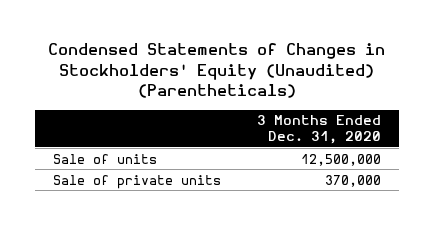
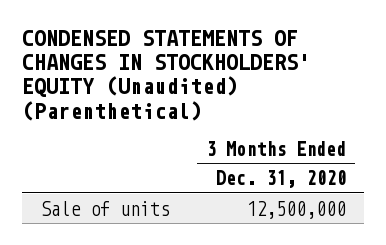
[47,43,385,99] Condensed Statements of Changes in Stockholders' Equity (Unaudited) (Parentheticals) -> [21,30,310,121] CONDENSED STATEMENTS OF CHANGES IN STOCKHOLDERS' EQUITY (Unaudited) (Parenthetical)
[52,174,221,189] Sale of private units -> none

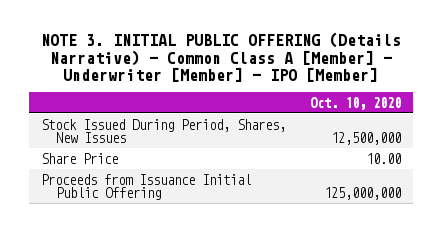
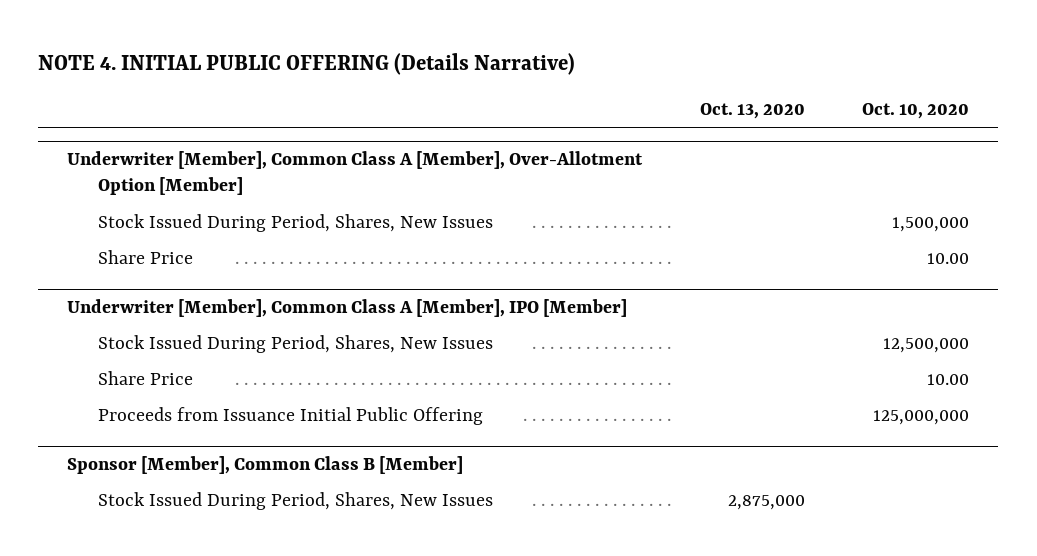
[41,32,402,82] NOTE 3. INITIAL PUBLIC OFFERING (Details Narrative) - Common Class A [Member] - Underwriter [Member] - IPO [Member] -> [38,53,576,76] NOTE 4. INITIAL PUBLIC OFFERING (Details Narrative)
none -> [699,103,805,120] Oct. 13, 2020
none -> [67,151,644,196] Underwriter [Member], Common Class A [Member], Over-Allotment Option [Member]
none -> [97,214,493,233] Stock Issued During Period, Shares, New Issues
none -> [97,250,193,265] Share Price
none -> [67,299,628,318] Underwriter [Member], Common Class A [Member], IPO [Member]
none -> [67,456,464,475] Sponsor [Member], Common Class B [Member]
none -> [97,492,493,511] Stock Issued During Period, Shares, New Issues

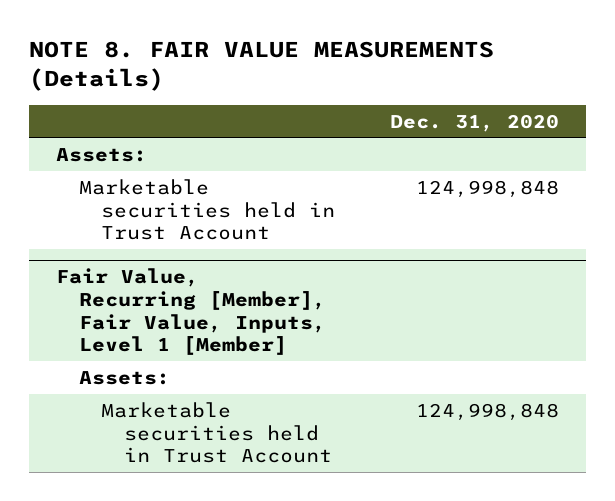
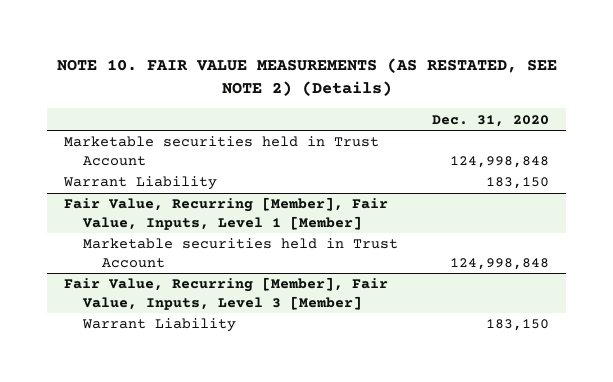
[28,41,494,92] NOTE 8. FAIR VALUE MEASUREMENTS (Details) -> [56,58,557,97] NOTE 10. FAIR VALUE MEASUREMENTS (AS RESTATED, SEE NOTE 2) (Details)
[55,147,147,162] Assets: -> none
none -> [63,176,218,191] Warrant Liability
[78,370,170,385] Assets: -> none
none -> [64,277,389,310] Fair Value, Recurring [Member], Fair Value, Inputs, Level 3 [Member]
none -> [82,318,237,333] Warrant Liability

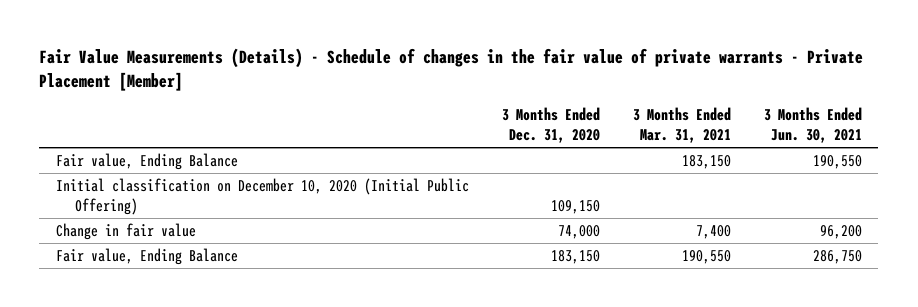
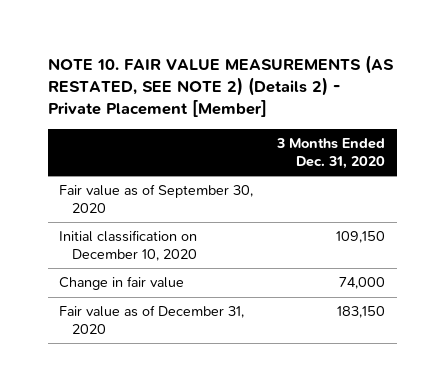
[39,48,864,91] Fair Value Measurements (Details) - Schedule of changes in the fair value of private warrants - Private Placement [Member] -> [47,54,394,118] NOTE 10. FAIR VALUE MEASUREMENTS (AS RESTATED, SEE NOTE 2) (Details 2) - Private Placement [Member]
[632,107,731,143] 3 Months Ended Mar. 31, 2021 -> none
[763,107,862,143] 3 Months Ended Jun. 30, 2021 -> none
[55,153,238,171] Fair value, Ending Balance -> [59,184,254,213] Fair value as of September 30, 2020
[55,178,469,215] Initial classification on December 10, 2020 (Initial Public Offering) -> [59,230,198,261] Initial classification on December 10, 2020
[55,248,238,266] Fair value, Ending Balance -> [59,305,245,334] Fair value as of December 31, 2020

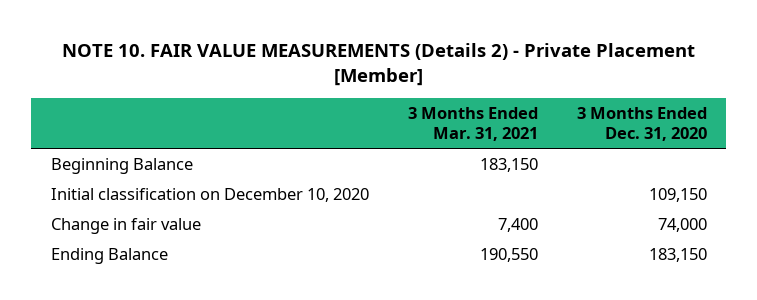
[47,54,394,118] NOTE 10. FAIR VALUE MEASUREMENTS (AS RESTATED, SEE NOTE 2) (Details 2) - Private Placement [Member] -> [61,42,695,86] NOTE 10. FAIR VALUE MEASUREMENTS (Details 2) - Private Placement [Member]
none -> [407,106,538,142] 3 Months Ended Mar. 31, 2021
[59,184,254,213] Fair value as of September 30, 2020 -> [50,157,193,174] Beginning Balance
[59,305,245,334] Fair value as of December 31, 2020 -> [50,247,168,264] Ending Balance

